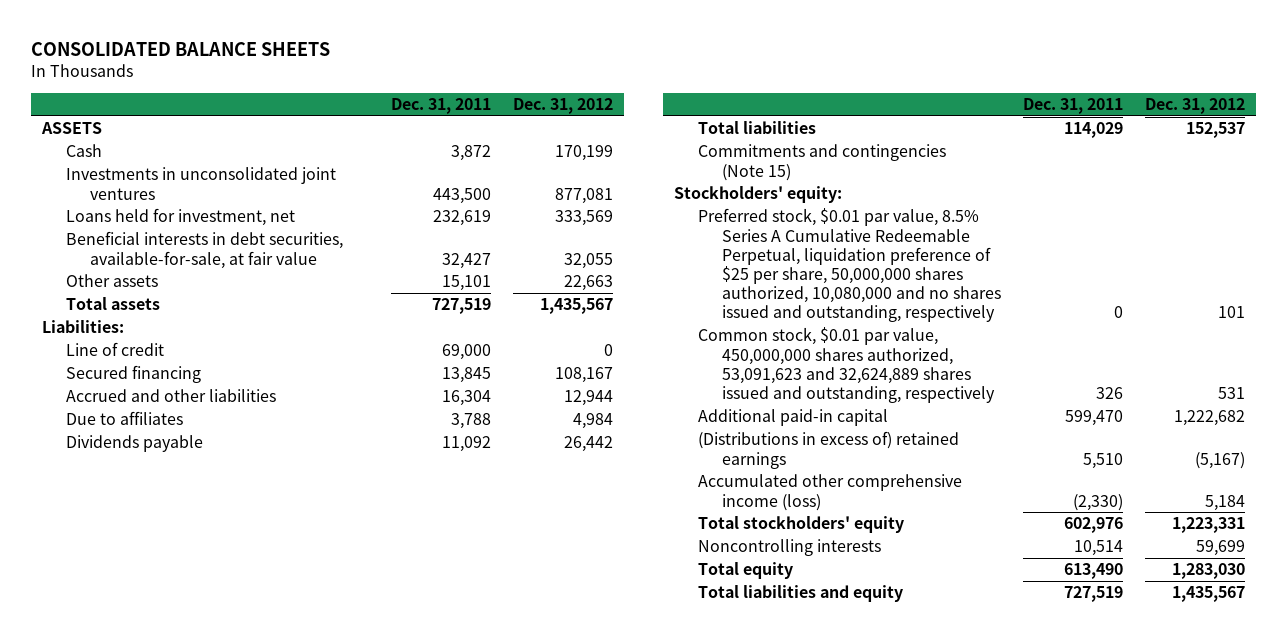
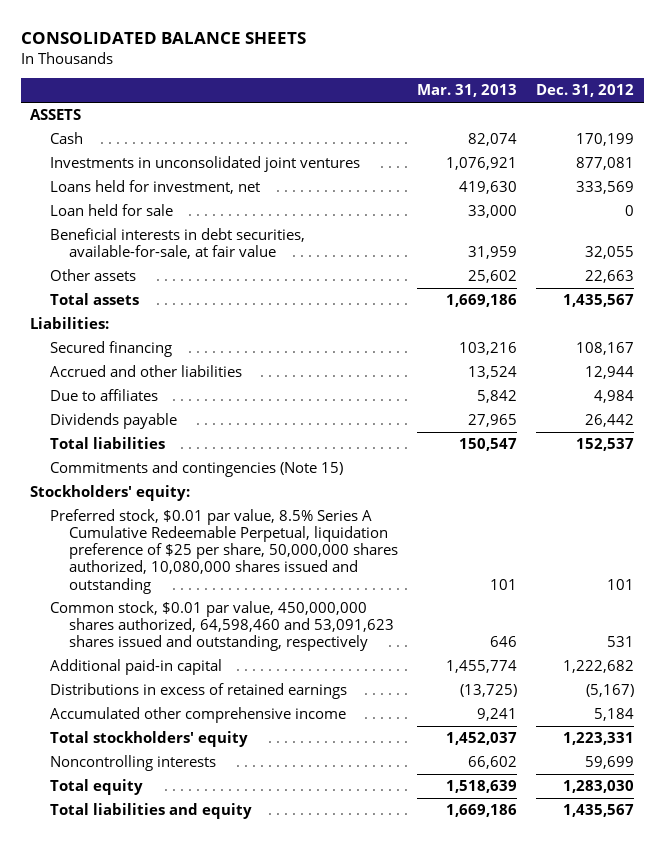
[390,97,491,114] Dec. 31, 2011 -> none
none -> [417,84,518,98] Mar. 31, 2013
none -> [49,204,173,217] Loan held for sale
[65,342,164,357] Line of credit -> none
[698,208,1002,323] Preferred stock, $0.01 par value, 8.5% Series A Cumulative Redeemable Perpetual, liquidation preference of $25 per share, 50,000,000 shares authorized, 10,080,000 and no shares issued and outstanding, respectively -> [49,509,399,594] Preferred stock, $0.01 par value, 8.5% Series A Cumulative Redeemable Perpetual, liquidation preference of $25 per share, 50,000,000 shares authorized, 10,080,000 shares issued and outstanding
[698,327,996,404] Common stock, $0.01 par value, 450,000,000 shares authorized, 53,091,623 and 32,624,889 shares issued and outstanding, respectively -> [49,601,395,652] Common stock, $0.01 par value, 450,000,000 shares authorized, 64,598,460 and 53,091,623 shares issued and outstanding, respectively
[698,431,960,469] (Distributions in excess of) retained earnings -> [49,683,347,700] Distributions in excess of retained earnings
[698,474,963,511] Accumulated other comprehensive income (loss) -> [49,707,346,724] Accumulated other comprehensive income

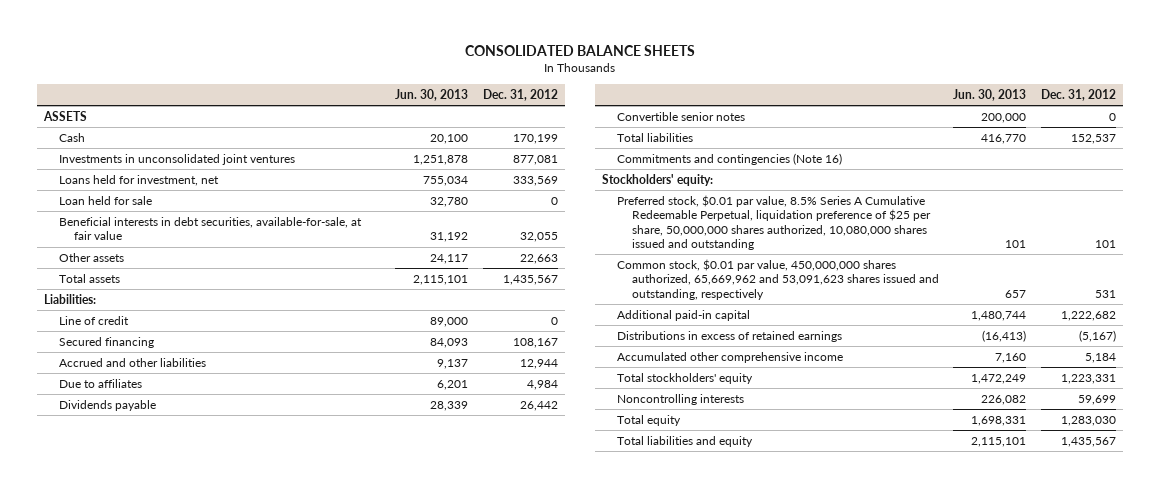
[417,84,518,98] Mar. 31, 2013 -> none
none -> [395,89,469,102] Jun. 30, 2013
none -> [59,316,130,326] Line of credit
none -> [617,112,746,122] Convertible senior notes
[49,461,343,478] Commitments and contingencies (Note 15) -> [617,153,843,166] Commitments and contingencies (Note 16)
[49,601,395,652] Common stock, $0.01 par value, 450,000,000 shares authorized, 64,598,460 and 53,091,623 shares issued and outstanding, respectively -> [617,259,939,300] Common stock, $0.01 par value, 450,000,000 shares authorized, 65,669,962 and 53,091,623 shares issued and outstanding, respectively

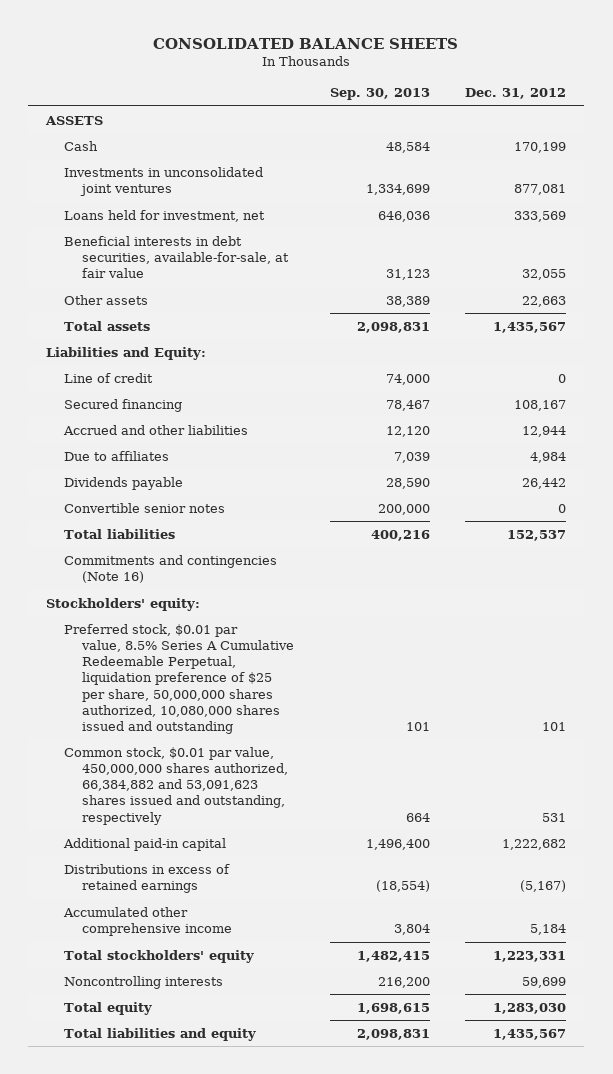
[395,89,469,102] Jun. 30, 2013 -> none
none -> [329,88,430,101] Sep. 30, 2013
[59,196,153,206] Loan held for sale -> none
[44,294,97,305] Liabilities: -> [46,346,207,360] Liabilities and Equity:
[617,259,939,300] Common stock, $0.01 par value, 450,000,000 shares authorized, 65,669,962 and 53,091,623 shares issued and outstanding, respectively -> [64,746,289,825] Common stock, $0.01 par value, 450,000,000 shares authorized, 66,384,882 and 53,091,623 shares issued and outstanding, respectively

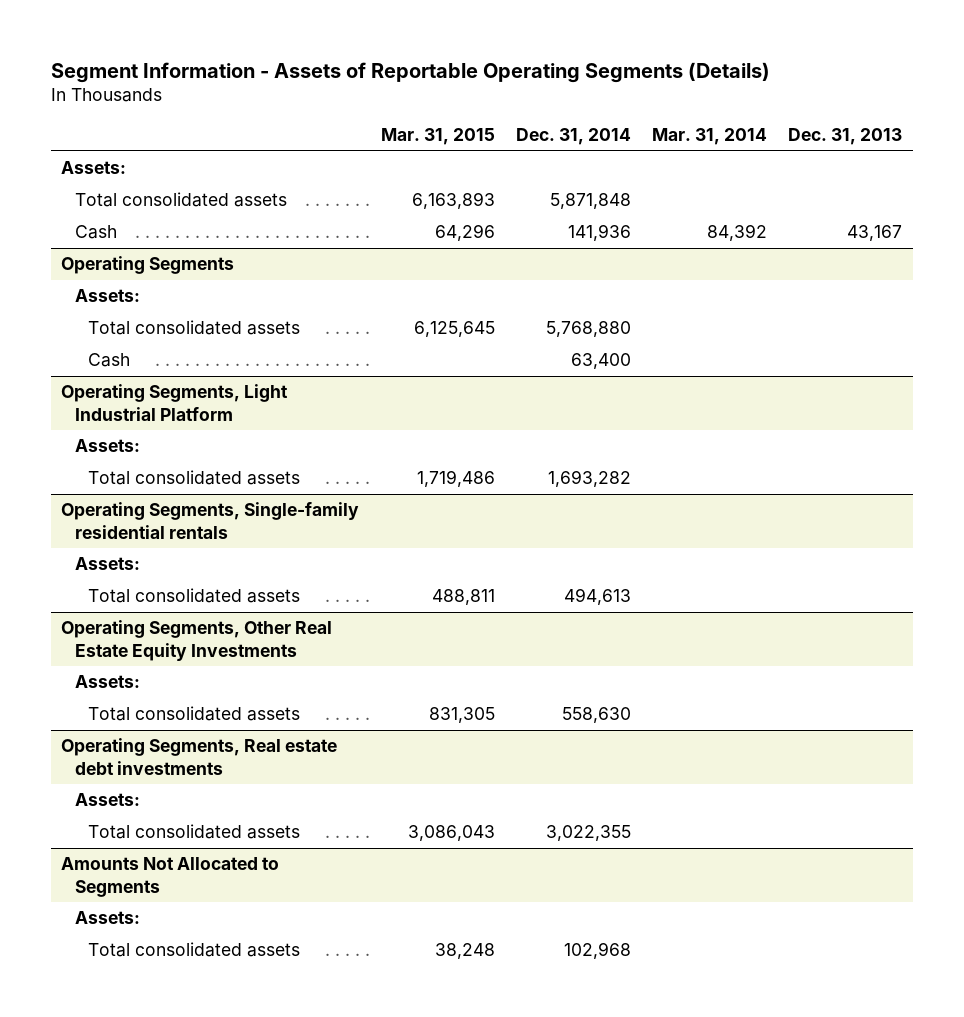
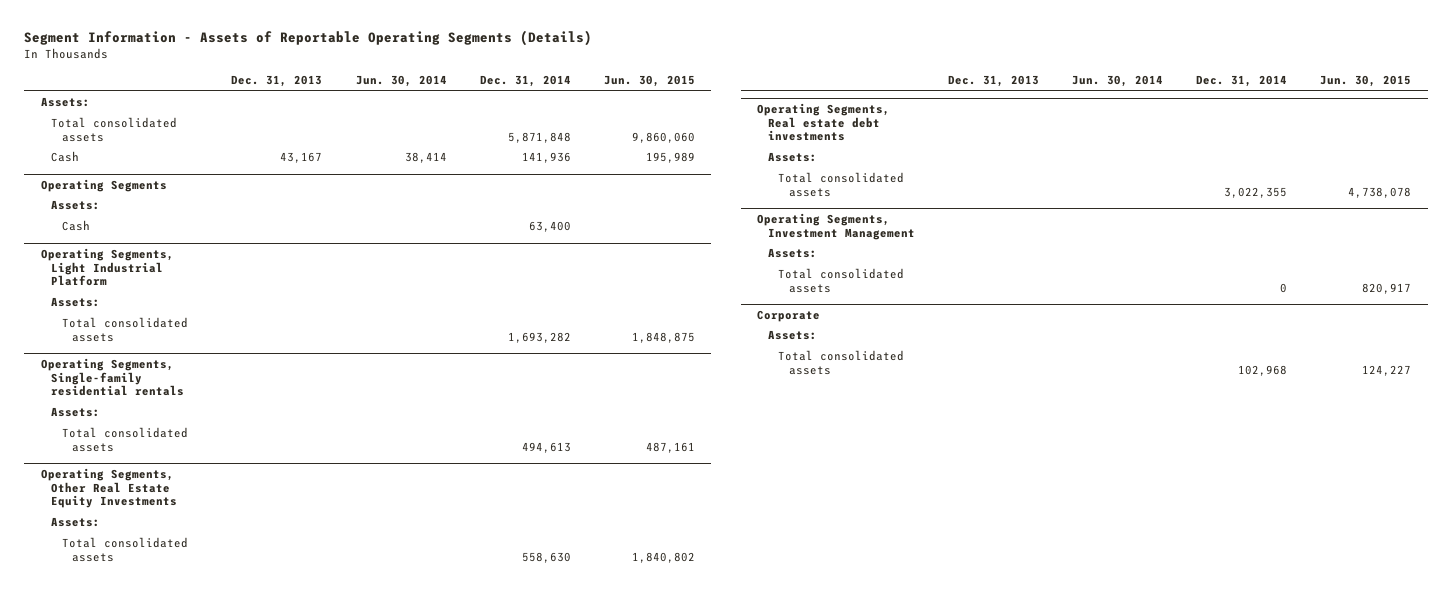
[380,127,495,145] Mar. 31, 2015 -> none
[652,127,768,145] Mar. 31, 2014 -> none
none -> [355,75,447,88] Jun. 30, 2014
none -> [603,75,695,88] Jun. 30, 2015
[87,320,300,336] Total consolidated assets -> none
[61,857,280,897] Amounts Not Allocated to Segments -> none
none -> [757,213,915,240] Operating Segments, Investment Management
none -> [778,268,905,293] Total consolidated assets
none -> [757,310,821,323] Corporate
none -> [767,330,817,341] Assets:

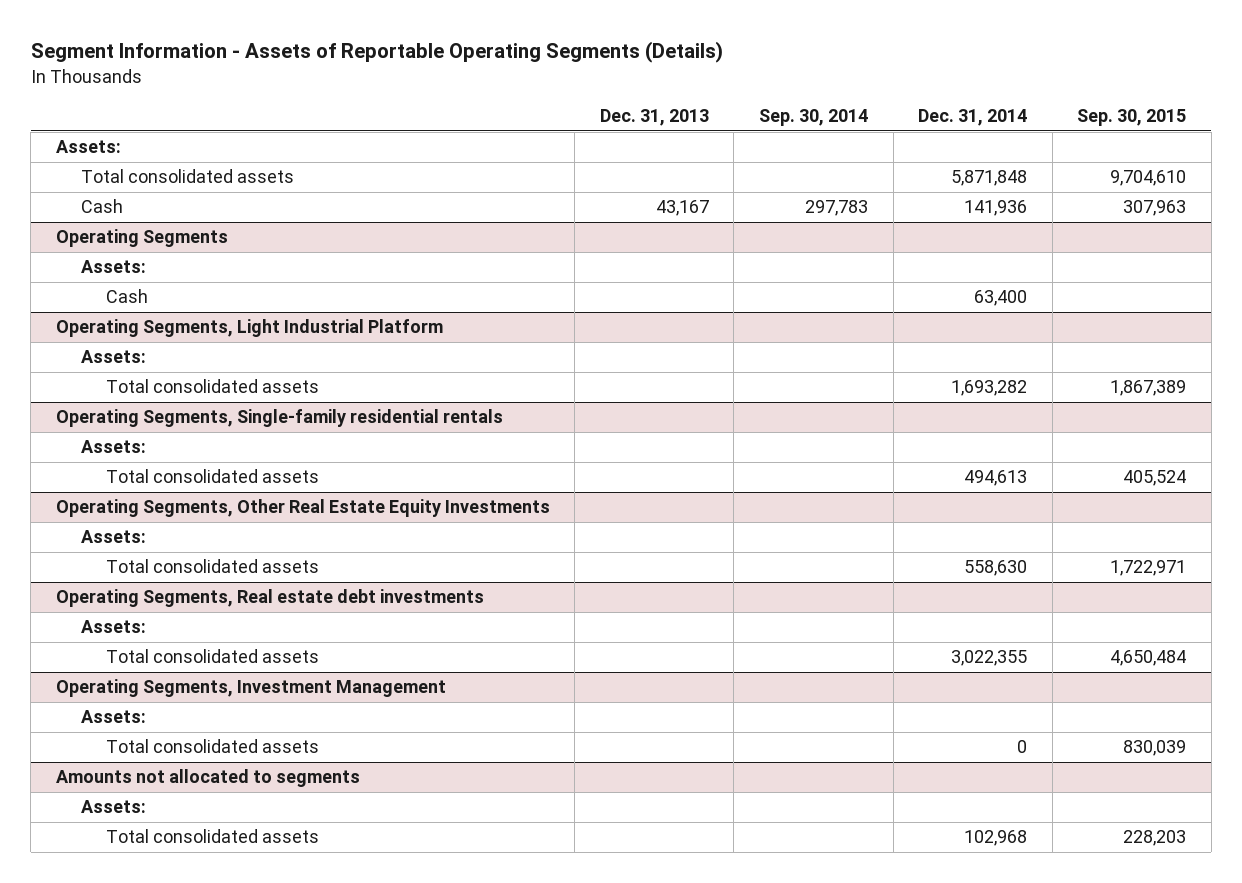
[355,75,447,88] Jun. 30, 2014 -> none
[603,75,695,88] Jun. 30, 2015 -> none
none -> [758,109,868,127] Sep. 30, 2014
none -> [1077,109,1187,127] Sep. 30, 2015
[757,310,821,323] Corporate -> [55,769,360,788] Amounts not allocated to segments

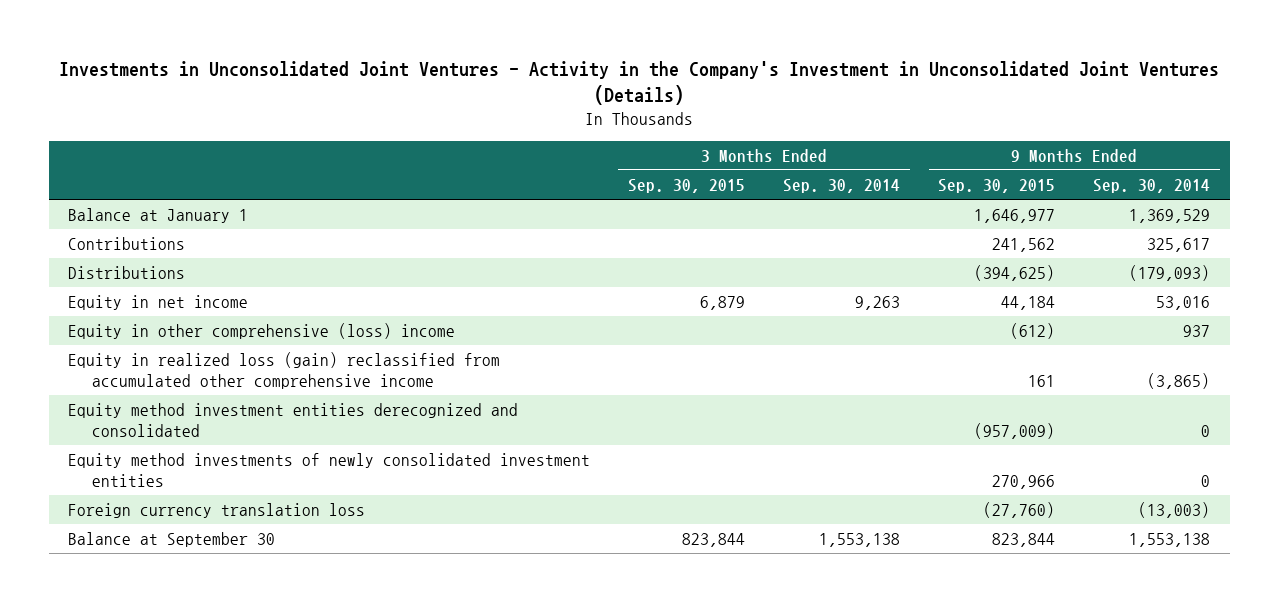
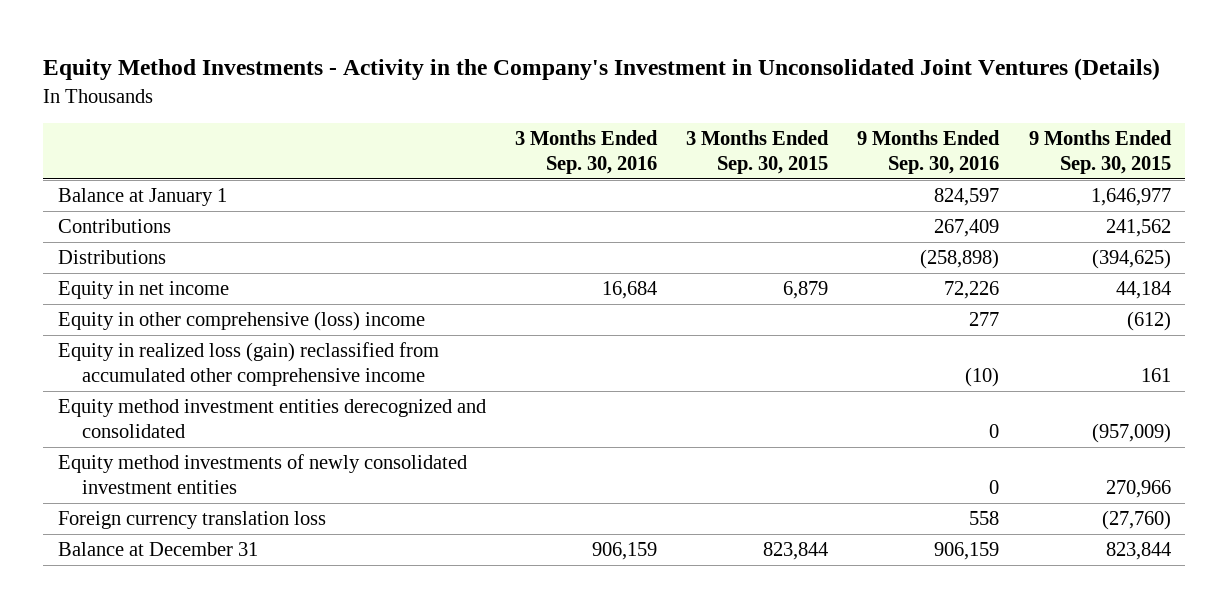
[59,60,1220,106] Investments in Unconsolidated Joint Ventures - Activity in the Company's Investment in Unconsolidated Joint Ventures (Details) -> [43,58,1161,81] Equity Method Investments - Activity in the Company's Investment in Unconsolidated Joint Ventures (Details)
[783,178,901,193] Sep. 30, 2014 -> none
[1093,178,1211,193] Sep. 30, 2014 -> none
none -> [515,130,659,174] 3 Months Ended Sep. 30, 2016
none -> [857,130,1001,174] 9 Months Ended Sep. 30, 2016
[67,532,275,548] Balance at September 30 -> [58,542,259,557] Balance at December 31

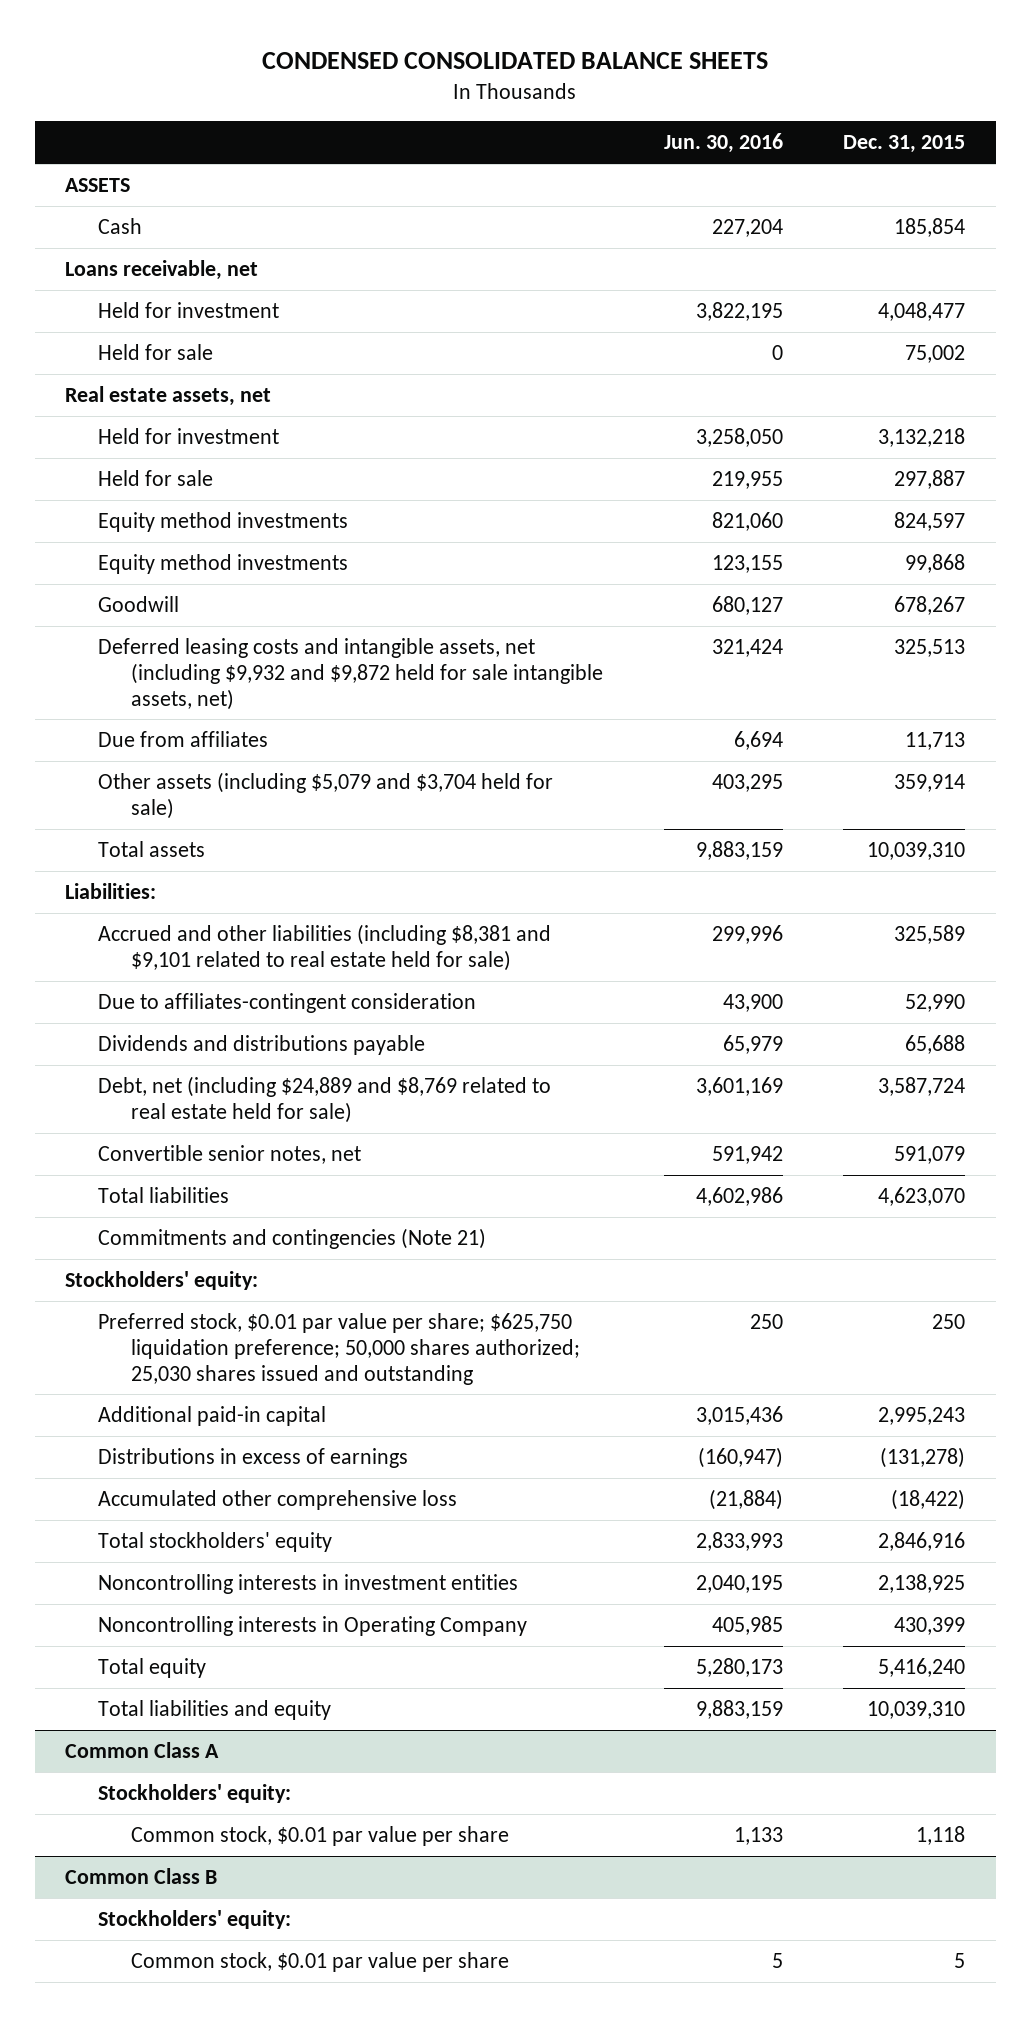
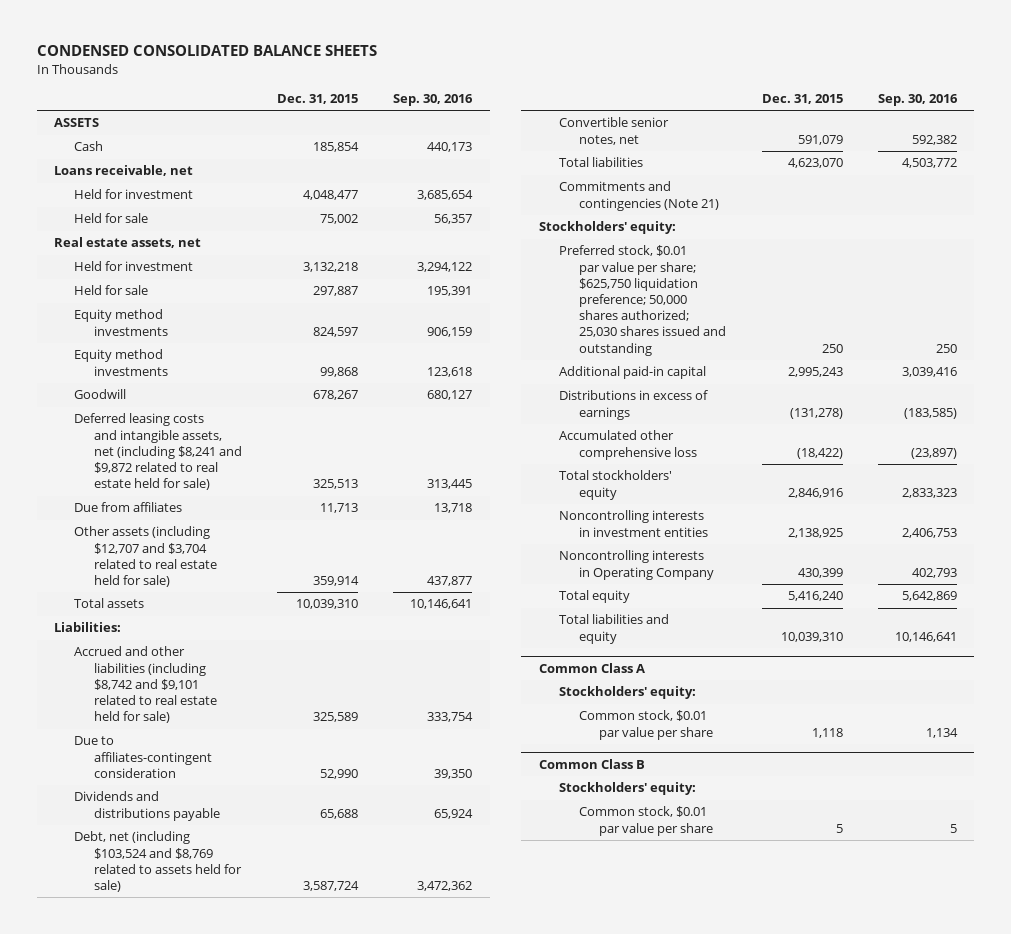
[663,133,783,154] Jun. 30, 2016 -> none
none -> [393,93,474,106] Sep. 30, 2016
[98,638,603,710] Deferred leasing costs and intangible assets, net (including $9,932 and $9,872 held for sale intangible assets, net) -> [74,413,243,491] Deferred leasing costs and intangible assets, net (including $8,241 and $9,872 related to real estate held for sale)
[98,772,554,819] Other assets (including $5,079 and $3,704 held for sale) -> [74,526,218,588] Other assets (including $12,707 and $3,704 related to real estate held for sale)
[98,924,552,971] Accrued and other liabilities (including $8,381 and $9,101 related to real estate held for sale) -> [74,646,218,724] Accrued and other liabilities (including $8,742 and $9,101 related to real estate held for sale)
[98,1076,552,1123] Debt, net (including $24,889 and $8,769 related to real estate held for sale) -> [74,831,243,893] Debt, net (including $103,524 and $8,769 related to assets held for sale)

